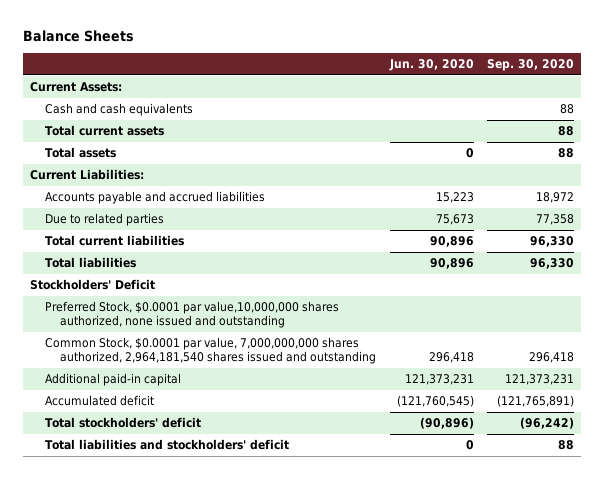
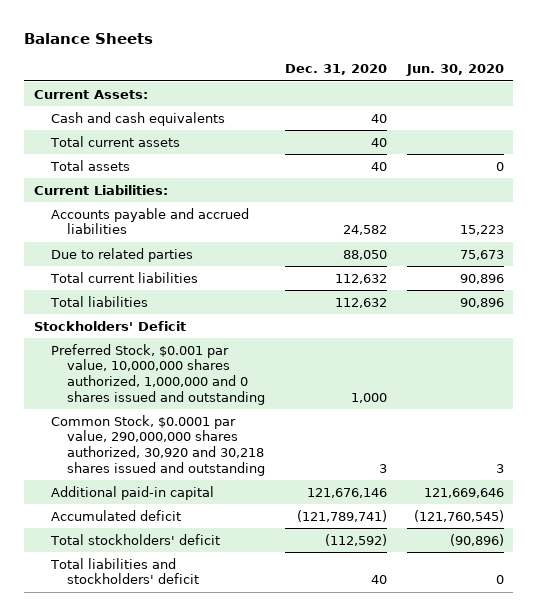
[487,59,575,72] Sep. 30, 2020 -> none
none -> [284,64,387,76] Dec. 31, 2020
[45,301,340,329] Preferred Stock, $0.0001 par value,10,000,000 shares authorized, none issued and outstanding -> [50,343,265,405] Preferred Stock, $0.001 par value, 10,000,000 shares authorized, 1,000,000 and 0 shares issued and outstanding
[45,337,377,365] Common Stock, $0.0001 par value, 7,000,000,000 shares authorized, 2,964,181,540 shares issued and outstanding -> [50,414,265,476] Common Stock, $0.0001 par value, 290,000,000 shares authorized, 30,920 and 30,218 shares issued and outstanding
[428,352,474,364] 296,418 -> [495,463,504,473] 3
[404,374,474,386] 121,373,231 -> [423,487,504,498] 121,669,646

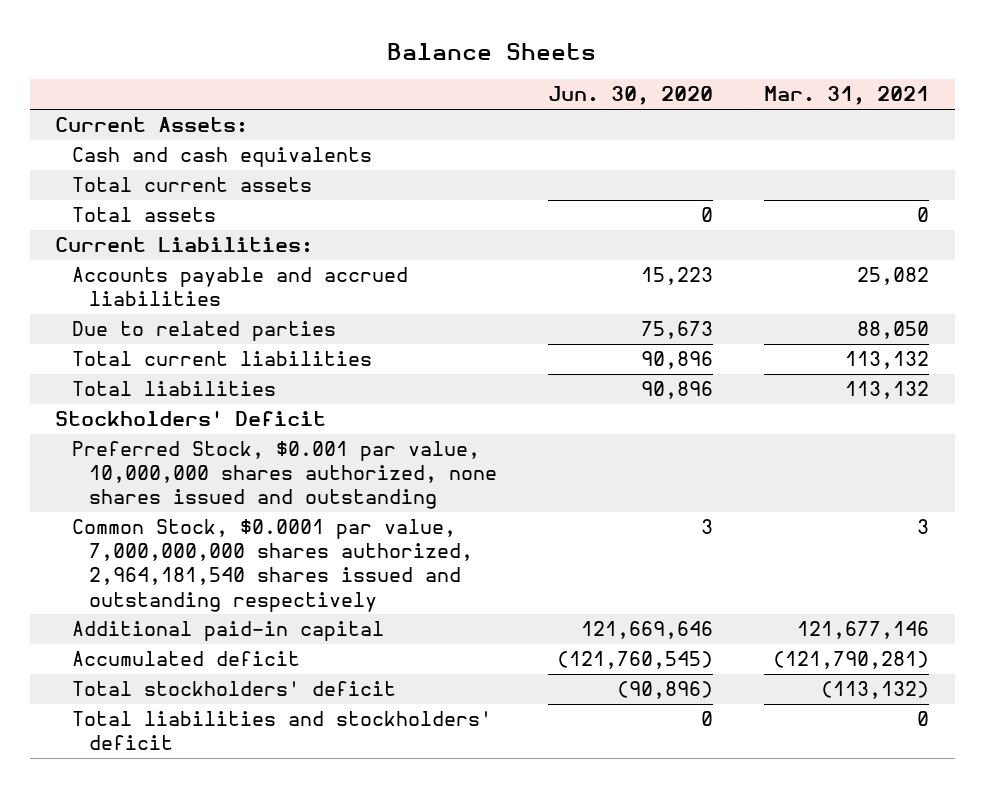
[284,64,387,76] Dec. 31, 2020 -> none
none -> [764,86,930,106] Mar. 31, 2021
[50,343,265,405] Preferred Stock, $0.001 par value, 10,000,000 shares authorized, 1,000,000 and 0 shares issued and outstanding -> [72,441,497,510] Preferred Stock, $0.001 par value, 10,000,000 shares authorized, none shares issued and outstanding
[50,414,265,476] Common Stock, $0.0001 par value, 290,000,000 shares authorized, 30,920 and 30,218 shares issued and outstanding -> [72,519,473,612] Common Stock, $0.0001 par value, 7,000,000,000 shares authorized, 2,964,181,540 shares issued and outstanding respectively

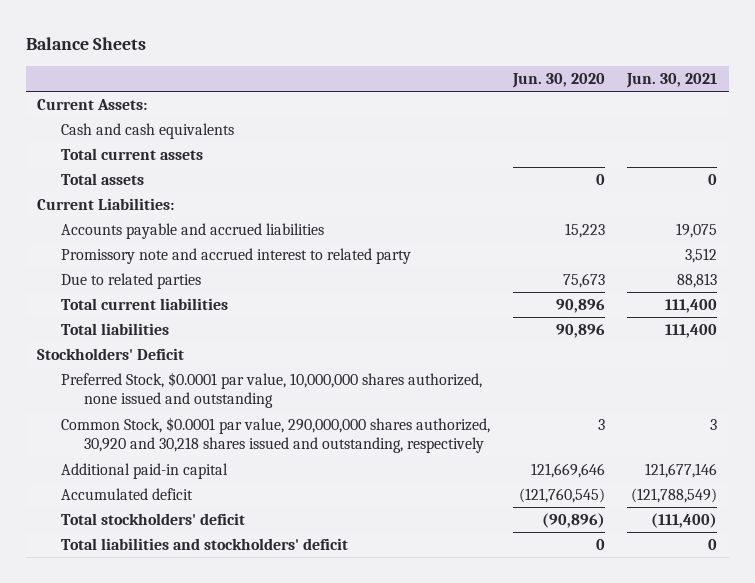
[764,86,930,106] Mar. 31, 2021 -> none
none -> [626,73,718,89] Jun. 30, 2021
none -> [60,248,411,265] Promissory note and accrued interest to related party
[72,441,497,510] Preferred Stock, $0.001 par value, 10,000,000 shares authorized, none shares issued and outstanding -> [60,372,482,409] Preferred Stock, $0.0001 par value, 10,000,000 shares authorized, none issued and outstanding
[72,519,473,612] Common Stock, $0.0001 par value, 7,000,000,000 shares authorized, 2,964,181,540 shares issued and outstanding respectively -> [60,417,490,454] Common Stock, $0.0001 par value, 290,000,000 shares authorized, 30,920 and 30,218 shares issued and outstanding, respectively

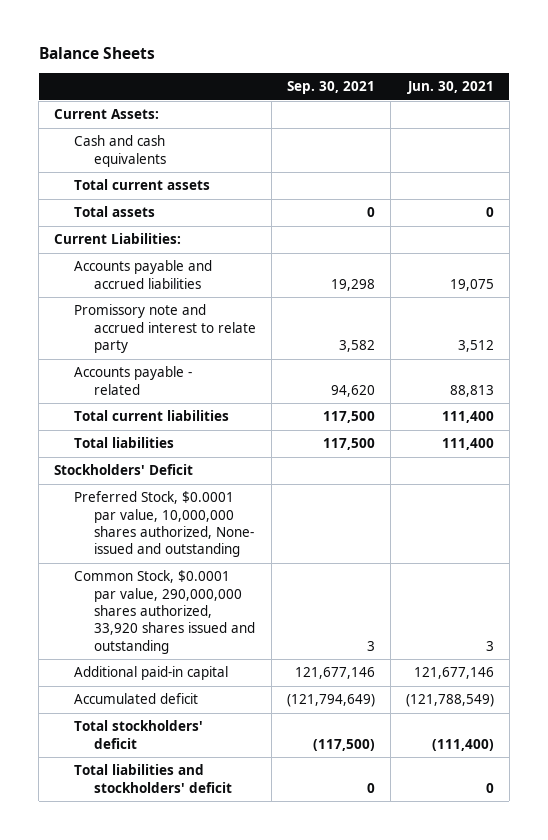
[511,73,605,89] Jun. 30, 2020 -> none
none -> [287,81,376,95] Sep. 30, 2021
[60,248,411,265] Promissory note and accrued interest to related party -> [74,304,257,354] Promissory note and accrued interest to relate party
[60,273,201,290] Due to related parties -> [74,366,193,395] Accounts payable - related
[60,372,482,409] Preferred Stock, $0.0001 par value, 10,000,000 shares authorized, none issued and outstanding -> [74,491,255,558] Preferred Stock, $0.0001 par value, 10,000,000 shares authorized, None- issued and outstanding
[60,417,490,454] Common Stock, $0.0001 par value, 290,000,000 shares authorized, 30,920 and 30,218 shares issued and outstanding, respectively -> [74,570,256,654] Common Stock, $0.0001 par value, 290,000,000 shares authorized, 33,920 shares issued and outstanding

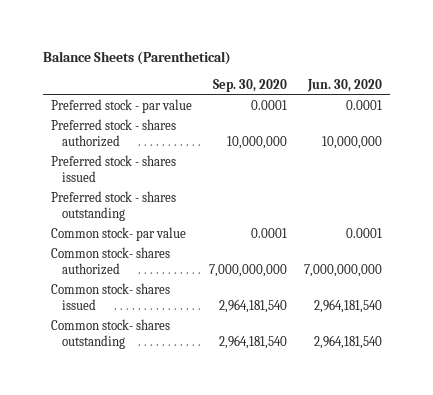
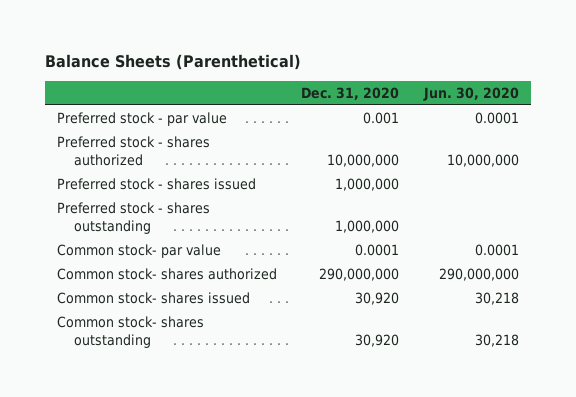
[212,78,287,92] Sep. 30, 2020 -> none
none -> [301,86,400,100] Dec. 31, 2020
[303,263,382,277] 7,000,000,000 -> [438,268,519,282] 290,000,000
[313,298,382,313] 2,964,181,540 -> [474,292,519,306] 30,218
[313,334,382,349] 2,964,181,540 -> [474,334,519,348] 30,218

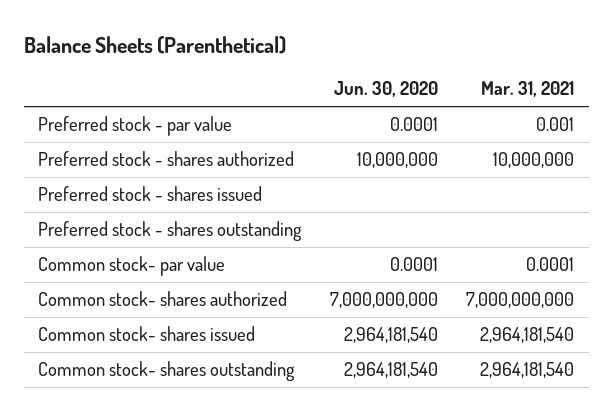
[301,86,400,100] Dec. 31, 2020 -> none
none -> [481,81,575,98] Mar. 31, 2021
[438,268,519,282] 290,000,000 -> [329,292,438,309] 7,000,000,000
[474,292,519,306] 30,218 -> [343,327,438,344] 2,964,181,540
[474,334,519,348] 30,218 -> [343,362,438,379] 2,964,181,540

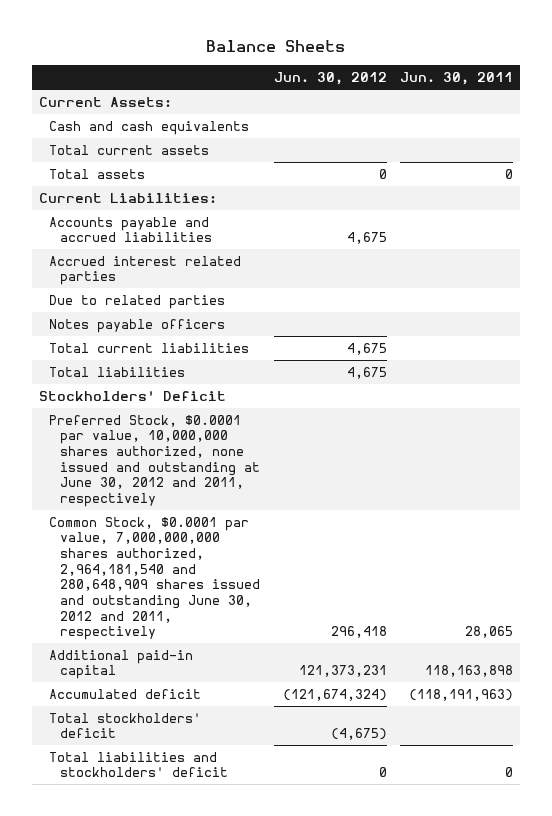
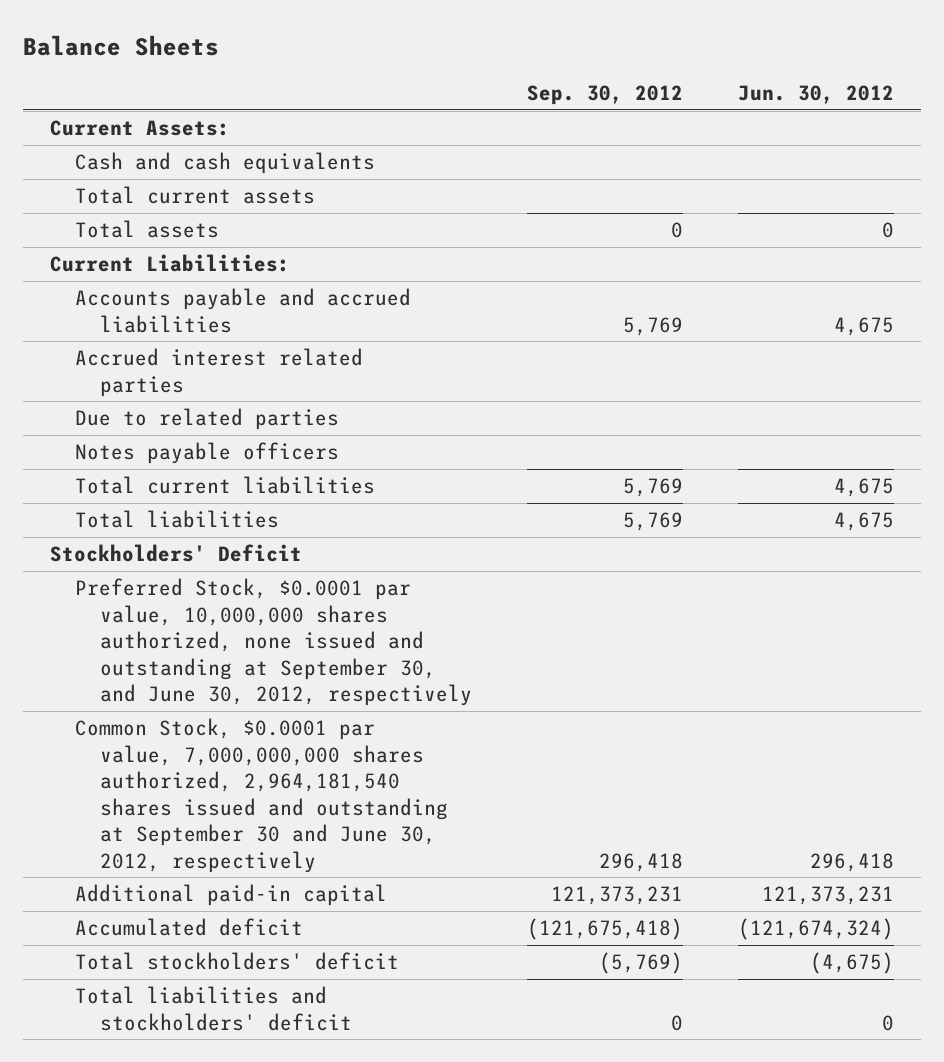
[400,72,514,86] Jun. 30, 2011 -> none
none -> [527,84,684,105] Sep. 30, 2012
[49,414,261,507] Preferred Stock, $0.0001 par value, 10,000,000 shares authorized, none issued and outstanding at June 30, 2012 and 2011, respectively -> [75,578,473,707] Preferred Stock, $0.0001 par value, 10,000,000 shares authorized, none issued and outstanding at September 30, and June 30, 2012, respectively
[49,516,261,641] Common Stock, $0.0001 par value, 7,000,000,000 shares authorized, 2,964,181,540 and 280,648,909 shares issued and outstanding June 30, 2012 and 2011, respectively -> [75,718,449,873] Common Stock, $0.0001 par value, 7,000,000,000 shares authorized, 2,964,181,540 shares issued and outstanding at September 30 and June 30, 2012, respectively

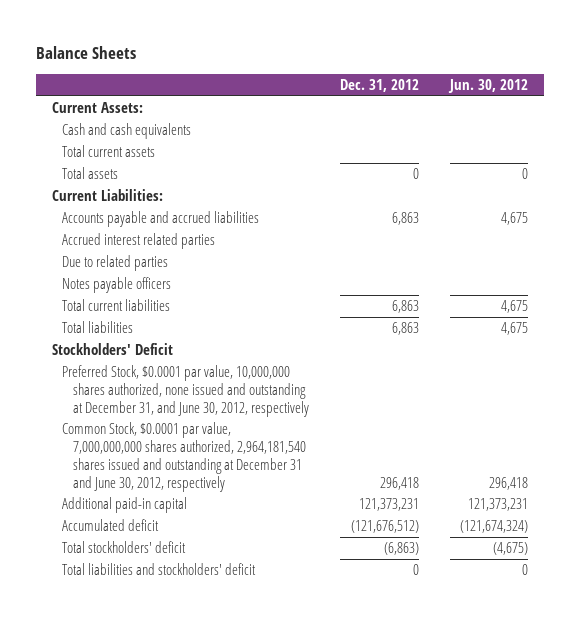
[527,84,684,105] Sep. 30, 2012 -> none
none -> [340,79,420,93] Dec. 31, 2012
[75,578,473,707] Preferred Stock, $0.0001 par value, 10,000,000 shares authorized, none issued and outstanding at September 30, and June 30, 2012, respectively -> [62,365,310,417] Preferred Stock, $0.0001 par value, 10,000,000 shares authorized, none issued and outstanding at December 31, and June 30, 2012, respectively
[75,718,449,873] Common Stock, $0.0001 par value, 7,000,000,000 shares authorized, 2,964,181,540 shares issued and outstanding at September 30 and June 30, 2012, respectively -> [62,422,307,492] Common Stock, $0.0001 par value, 7,000,000,000 shares authorized, 2,964,181,540 shares issued and outstanding at December 31 and June 30, 2012, respectively

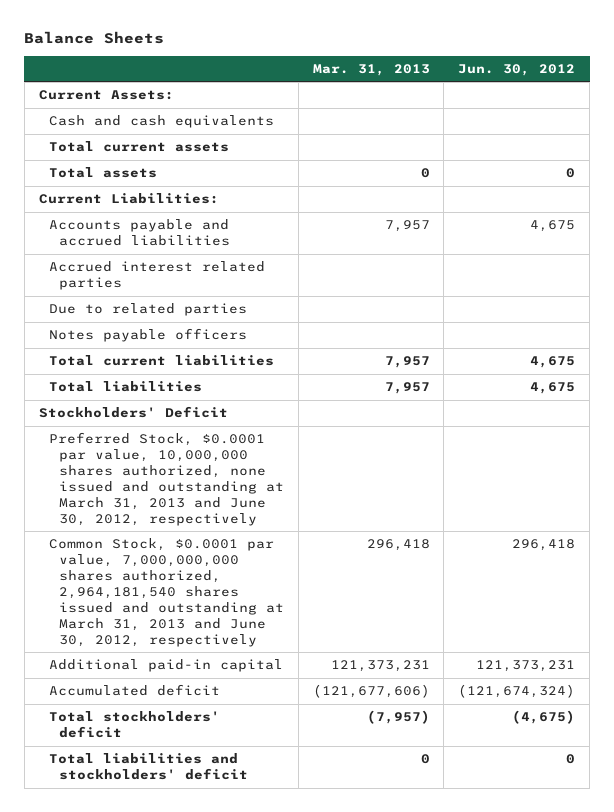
[340,79,420,93] Dec. 31, 2012 -> none
none -> [312,63,430,76] Mar. 31, 2013
[62,365,310,417] Preferred Stock, $0.0001 par value, 10,000,000 shares authorized, none issued and outstanding at December 31, and June 30, 2012, respectively -> [48,432,284,526] Preferred Stock, $0.0001 par value, 10,000,000 shares authorized, none issued and outstanding at March 31, 2013 and June 30, 2012, respectively
[62,422,307,492] Common Stock, $0.0001 par value, 7,000,000,000 shares authorized, 2,964,181,540 shares issued and outstanding at December 31 and June 30, 2012, respectively -> [48,538,284,647] Common Stock, $0.0001 par value, 7,000,000,000 shares authorized, 2,964,181,540 shares issued and outstanding at March 31, 2013 and June 30, 2012, respectively

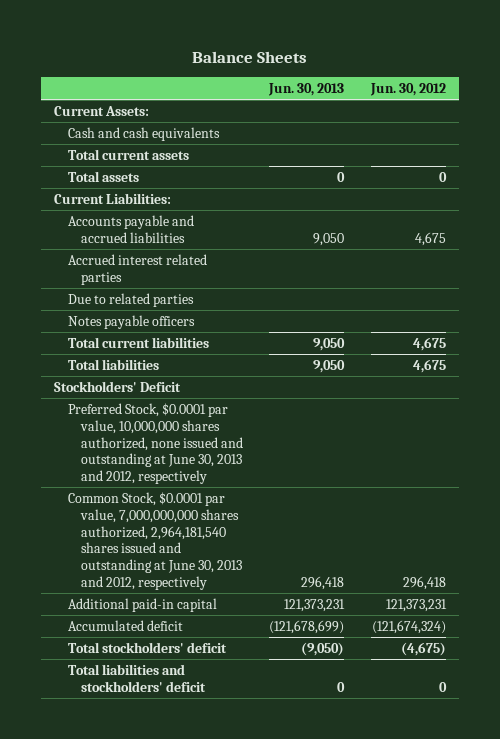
[312,63,430,76] Mar. 31, 2013 -> none
none -> [268,82,345,96] Jun. 30, 2013
[48,432,284,526] Preferred Stock, $0.0001 par value, 10,000,000 shares authorized, none issued and outstanding at March 31, 2013 and June 30, 2012, respectively -> [67,402,244,485] Preferred Stock, $0.0001 par value, 10,000,000 shares authorized, none issued and outstanding at June 30, 2013 and 2012, respectively
[48,538,284,647] Common Stock, $0.0001 par value, 7,000,000,000 shares authorized, 2,964,181,540 shares issued and outstanding at March 31, 2013 and June 30, 2012, respectively -> [67,491,243,590] Common Stock, $0.0001 par value, 7,000,000,000 shares authorized, 2,964,181,540 shares issued and outstanding at June 30, 2013 and 2012, respectively

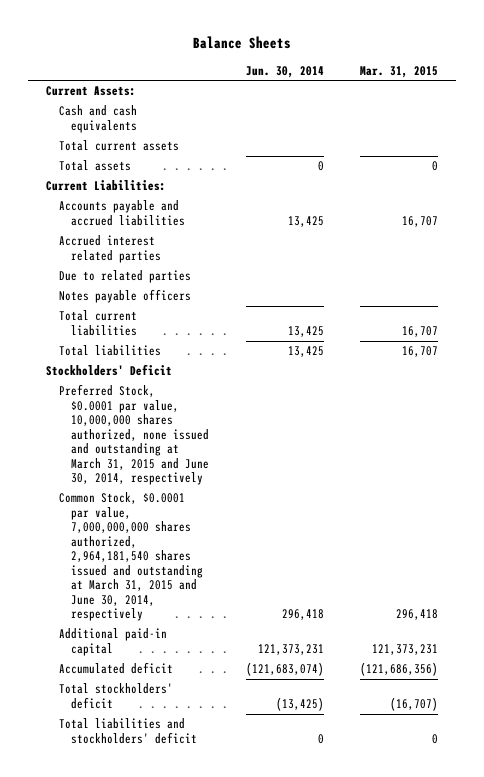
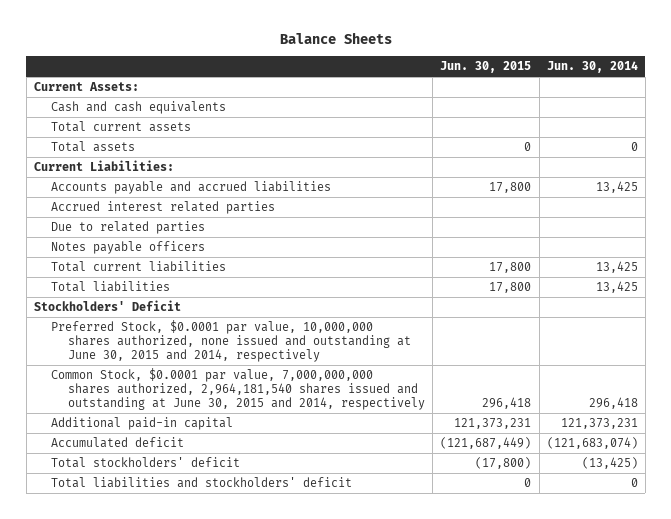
[360,65,439,78] Mar. 31, 2015 -> none
none -> [440,61,532,74] Jun. 30, 2015
[58,384,210,486] Preferred Stock, $0.0001 par value, 10,000,000 shares authorized, none issued and outstanding at March 31, 2015 and June 30, 2014, respectively -> [50,320,412,363] Preferred Stock, $0.0001 par value, 10,000,000 shares authorized, none issued and outstanding at June 30, 2015 and 2014, respectively
[58,492,204,622] Common Stock, $0.0001 par value, 7,000,000,000 shares authorized, 2,964,181,540 shares issued and outstanding at March 31, 2015 and June 30, 2014, respectively -> [50,368,426,411] Common Stock, $0.0001 par value, 7,000,000,000 shares authorized, 2,964,181,540 shares issued and outstanding at June 30, 2015 and 2014, respectively

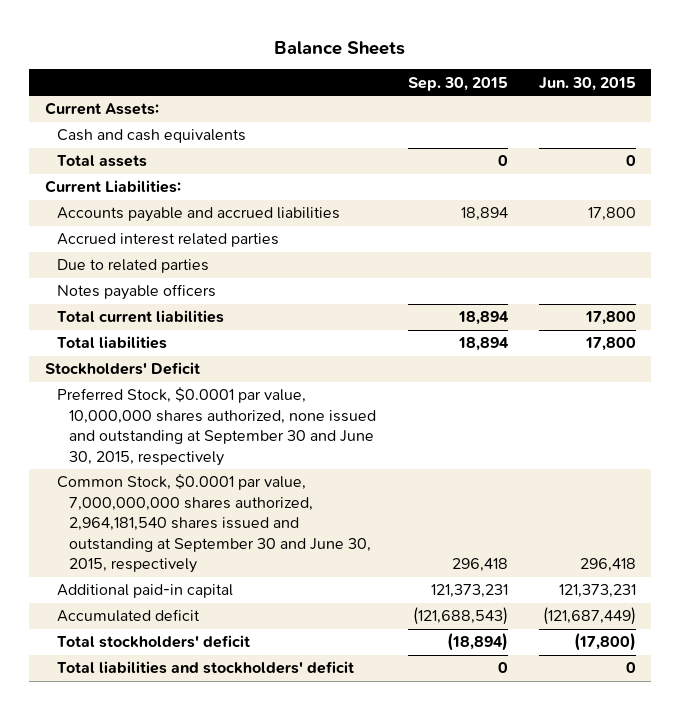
[546,61,638,74] Jun. 30, 2014 -> none
none -> [407,76,508,91] Sep. 30, 2015
[50,121,191,133] Total current assets -> none
[50,320,412,363] Preferred Stock, $0.0001 par value, 10,000,000 shares authorized, none issued and outstanding at June 30, 2015 and 2014, respectively -> [56,387,377,466] Preferred Stock, $0.0001 par value, 10,000,000 shares authorized, none issued and outstanding at September 30 and June 30, 2015, respectively
[50,368,426,411] Common Stock, $0.0001 par value, 7,000,000,000 shares authorized, 2,964,181,540 shares issued and outstanding at June 30, 2015 and 2014, respectively -> [56,474,372,574] Common Stock, $0.0001 par value, 7,000,000,000 shares authorized, 2,964,181,540 shares issued and outstanding at September 30 and June 30, 2015, respectively

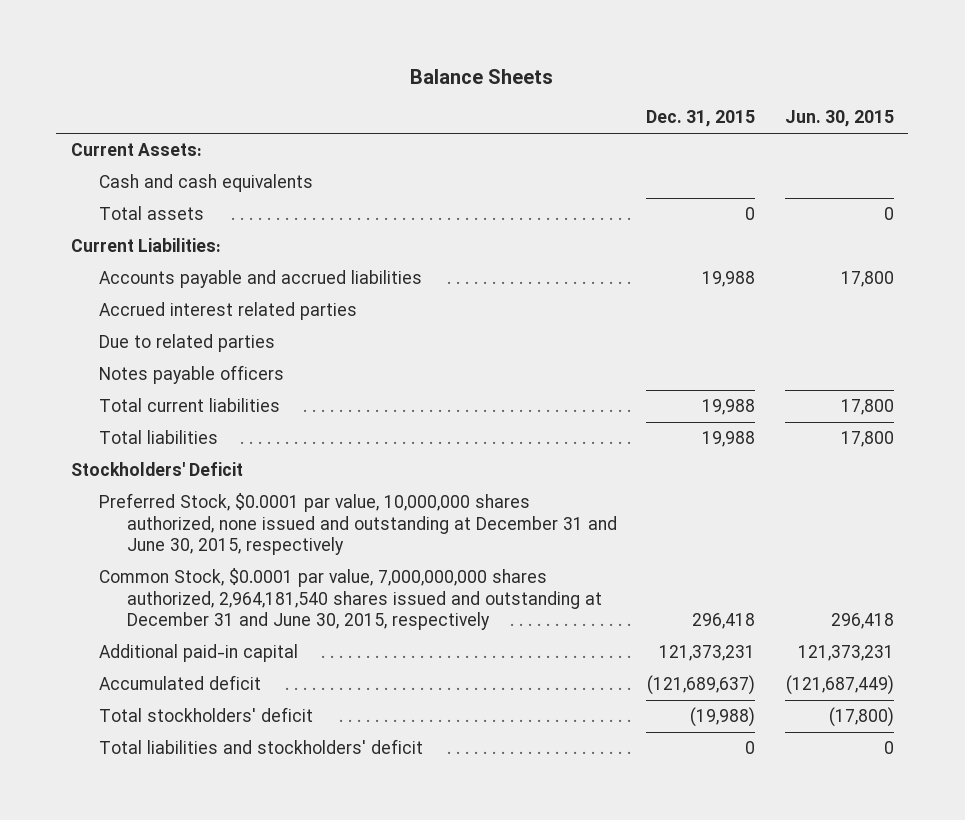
[407,76,508,91] Sep. 30, 2015 -> none
none -> [646,110,756,128] Dec. 31, 2015
[56,387,377,466] Preferred Stock, $0.0001 par value, 10,000,000 shares authorized, none issued and outstanding at September 30 and June 30, 2015, respectively -> [98,493,617,556] Preferred Stock, $0.0001 par value, 10,000,000 shares authorized, none issued and outstanding at December 31 and June 30, 2015, respectively
[56,474,372,574] Common Stock, $0.0001 par value, 7,000,000,000 shares authorized, 2,964,181,540 shares issued and outstanding at September 30 and June 30, 2015, respectively -> [98,568,602,631] Common Stock, $0.0001 par value, 7,000,000,000 shares authorized, 2,964,181,540 shares issued and outstanding at December 31 and June 30, 2015, respectively

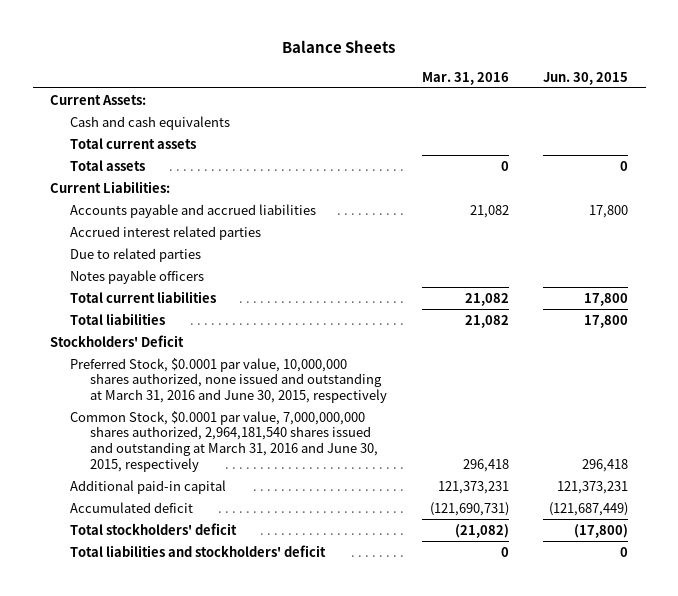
[646,110,756,128] Dec. 31, 2015 -> none
none -> [421,71,509,85] Mar. 31, 2016
none -> [70,137,197,149] Total current assets
[98,493,617,556] Preferred Stock, $0.0001 par value, 10,000,000 shares authorized, none issued and outstanding at December 31 and June 30, 2015, respectively -> [70,357,388,404] Preferred Stock, $0.0001 par value, 10,000,000 shares authorized, none issued and outstanding at March 31, 2016 and June 30, 2015, respectively
[98,568,602,631] Common Stock, $0.0001 par value, 7,000,000,000 shares authorized, 2,964,181,540 shares issued and outstanding at December 31 and June 30, 2015, respectively -> [70,410,379,472] Common Stock, $0.0001 par value, 7,000,000,000 shares authorized, 2,964,181,540 shares issued and outstanding at March 31, 2016 and June 30, 2015, respectively

